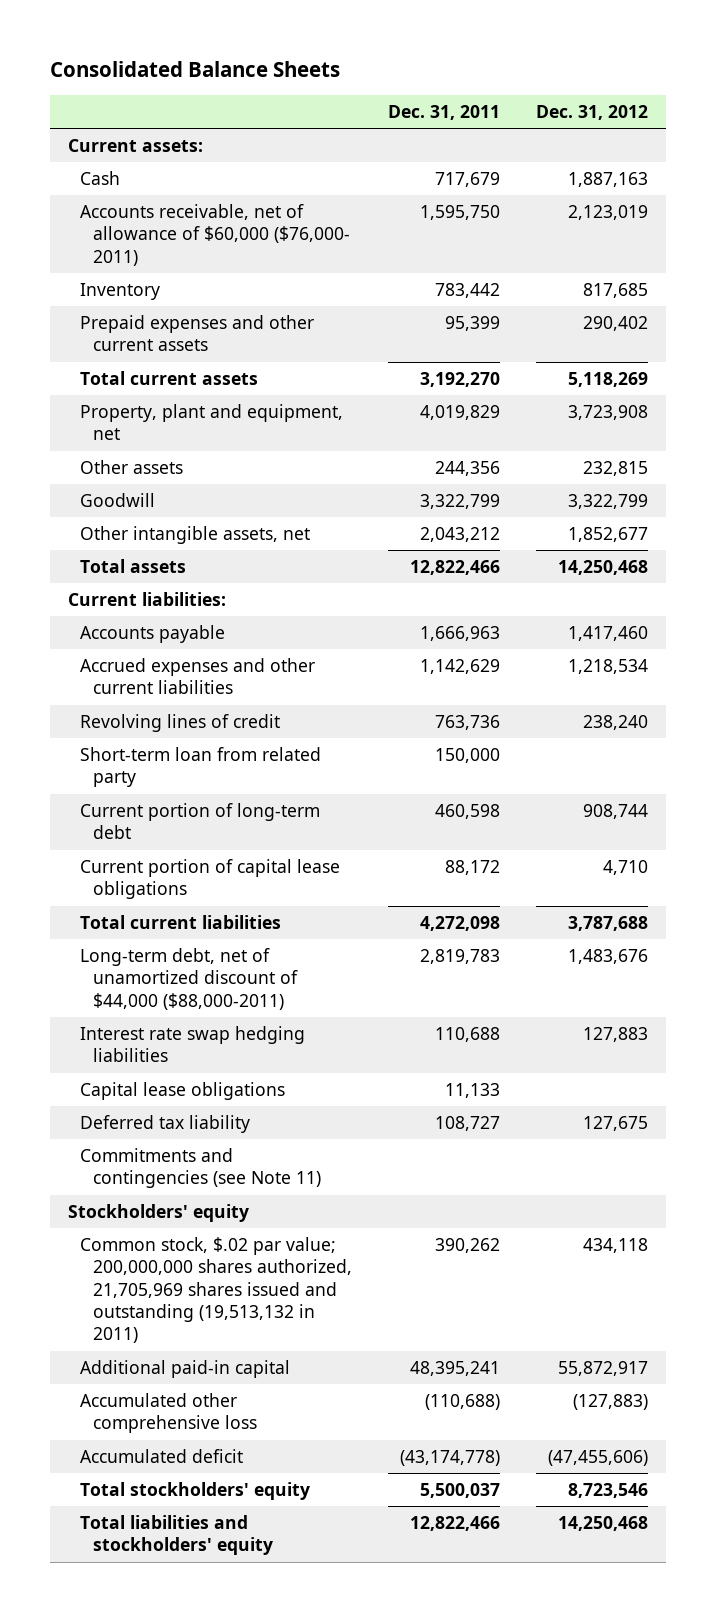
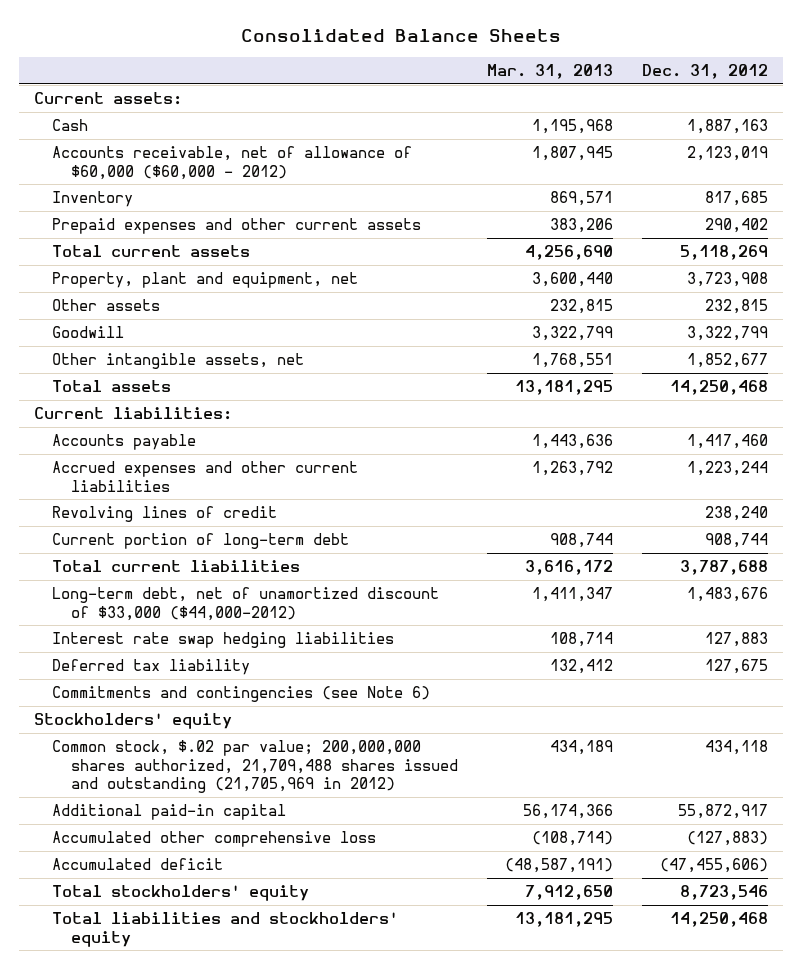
[388,104,501,120] Dec. 31, 2011 -> none
none -> [486,63,613,79] Mar. 31, 2013
[80,204,351,266] Accounts receivable, net of allowance of $60,000 ($76,000- 2011) -> [52,145,413,180] Accounts receivable, net of allowance of $60,000 ($60,000 - 2012)
[568,659,649,675] 1,218,534 -> [687,460,769,476] 1,223,244
[80,747,322,788] Short-term loan from related party -> none
[80,859,341,900] Current portion of capital lease obligations -> none
[80,948,299,1010] Long-term debt, net of unamortized discount of $44,000 ($88,000-2011) -> [52,586,440,621] Long-term debt, net of unamortized discount of $33,000 ($44,000-2012)
[80,1082,286,1101] Capital lease obligations -> none
[80,1148,322,1189] Commitments and contingencies (see Note 11) -> [52,685,431,702] Commitments and contingencies (see Note 6)
[80,1237,353,1344] Common stock, $.02 par value; 200,000,000 shares authorized, 21,705,969 shares issued and outstanding (19,513,132 in 2011) -> [52,739,458,794] Common stock, $.02 par value; 200,000,000 shares authorized, 21,709,488 shares issued and outstanding (21,705,969 in 2012)

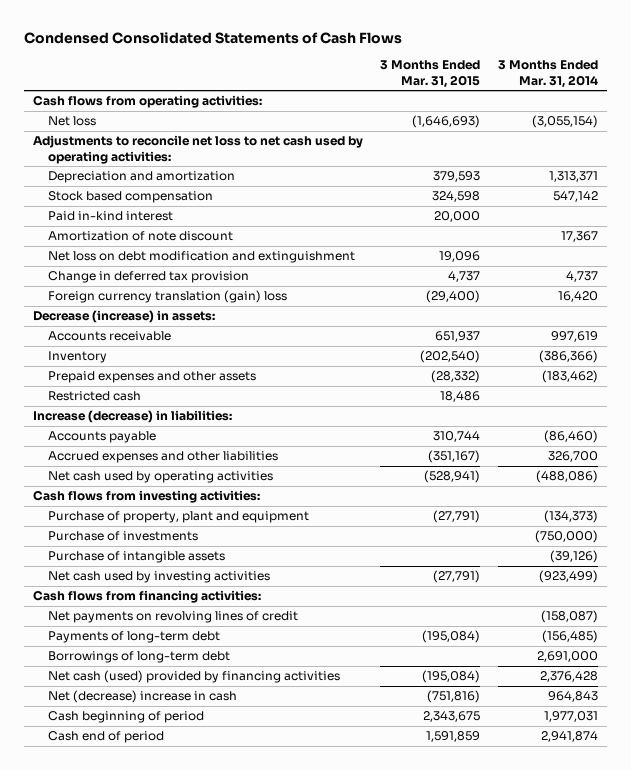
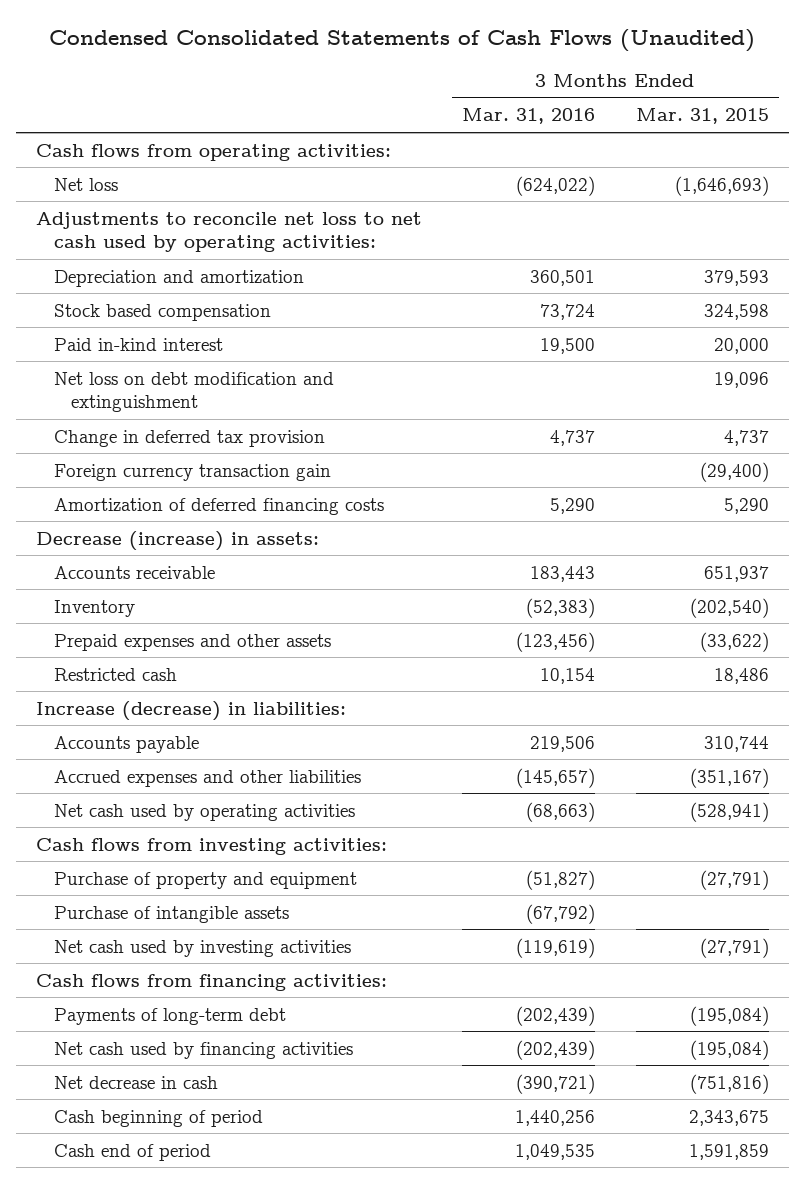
[23,31,402,44] Condensed Consolidated Statements of Cash Flows -> [49,28,756,52] Condensed Consolidated Statements of Cash Flows (Unaudited)
[498,60,599,88] 3 Months Ended Mar. 31, 2014 -> none
none -> [462,108,596,125] Mar. 31, 2016
[47,231,233,242] Amortization of note discount -> none
[47,290,287,304] Foreign currency translation (gain) loss -> [53,463,331,481] Foreign currency transaction gain
none -> [53,497,384,515] Amortization of deferred financing costs
[431,370,481,384] (28,332) -> [699,631,769,652] (33,622)
[47,531,198,542] Purchase of investments -> none
[47,511,309,524] Purchase of property, plant and equipment -> [53,871,357,889] Purchase of property and equipment
[47,611,298,624] Net payments on revolving lines of credit -> none
[47,651,230,664] Borrowings of long-term debt -> none
[47,670,340,684] Net cash (used) provided by financing activities -> [53,1041,353,1059] Net cash used by financing activities
[47,690,237,704] Net (decrease) increase in cash -> [53,1075,218,1089] Net decrease in cash

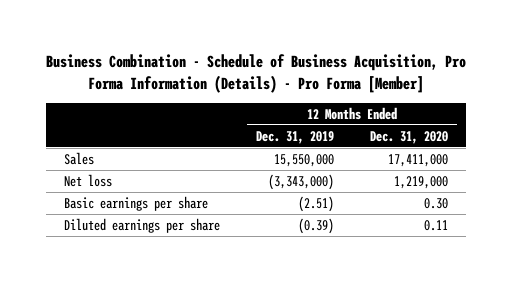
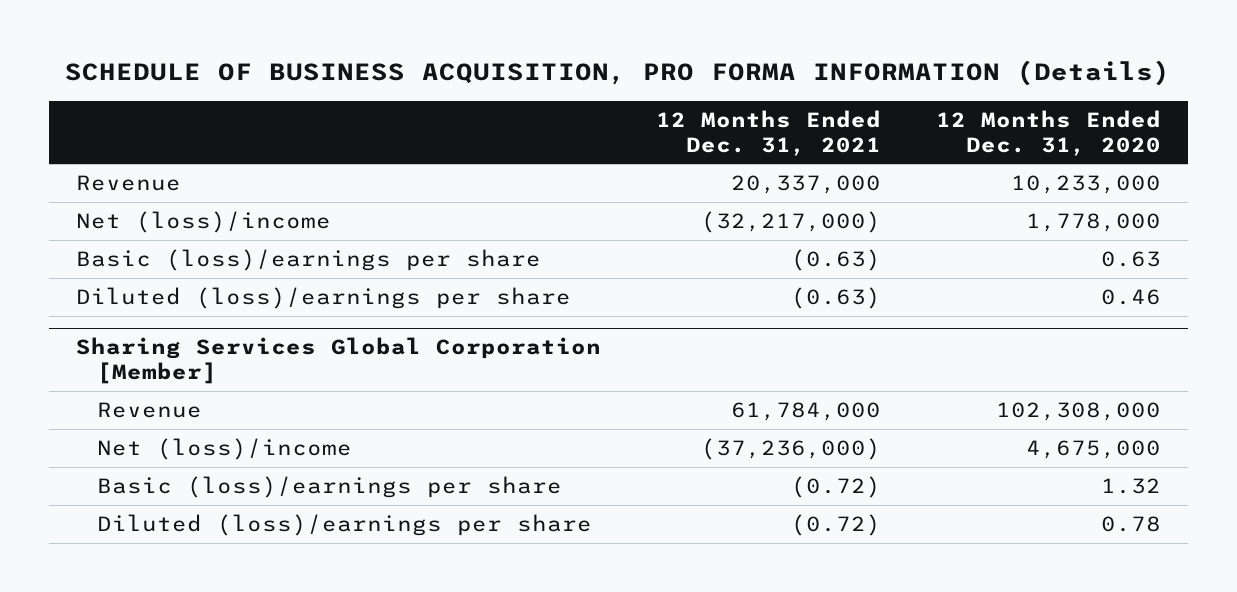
[45,54,466,94] Business Combination - Schedule of Business Acquisition, Pro Forma Information (Details) - Pro Forma [Member] -> [65,60,1171,87] SCHEDULE OF BUSINESS ACQUISITION, PRO FORMA INFORMATION (Details)
[255,130,334,144] Dec. 31, 2019 -> none
none -> [655,110,881,156] 12 Months Ended Dec. 31, 2021
[63,151,94,165] Sales -> none
none -> [75,175,181,192] Revenue
[63,173,112,187] Net loss -> [75,211,331,234] Net (loss)/income
[394,175,449,189] 1,219,000 -> [1025,213,1161,233] 1,778,000
[63,195,208,211] Basic earnings per share -> [75,249,541,272] Basic (loss)/earnings per share
[424,197,449,209] 0.30 -> [1100,251,1161,268] 0.63
[63,217,220,233] Diluted earnings per share -> [75,287,571,310] Diluted (loss)/earnings per share
[424,219,449,231] 0.11 -> [1100,289,1161,306] 0.46
none -> [75,337,601,385] Sharing Services Global Corporation [Member]
none -> [96,402,202,419] Revenue
none -> [96,438,352,461] Net (loss)/income
none -> [96,476,562,499] Basic (loss)/earnings per share
none -> [96,514,592,537] Diluted (loss)/earnings per share

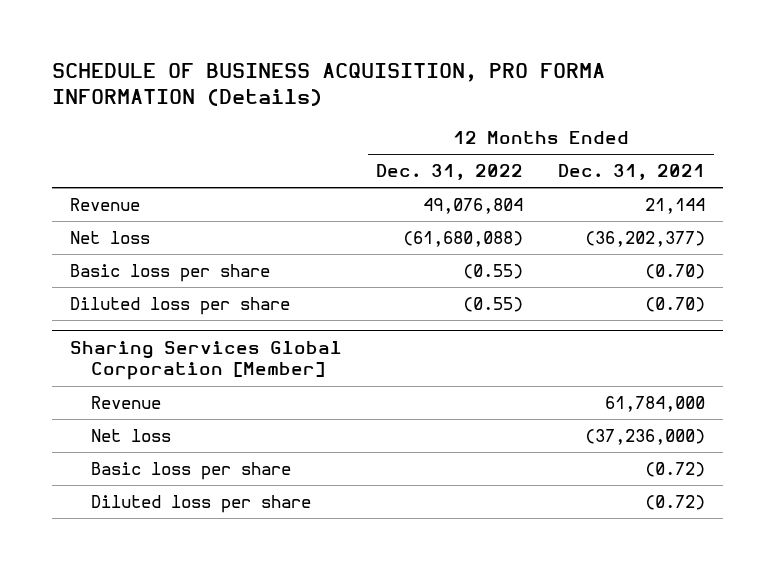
[935,110,1161,156] 12 Months Ended Dec. 31, 2020 -> none
none -> [376,164,524,181] Dec. 31, 2022
[730,175,881,195] 20,337,000 -> [645,197,706,214] 21,144
[75,211,331,234] Net (loss)/income -> [69,230,150,244] Net loss
[700,211,881,234] (32,217,000) -> [585,230,706,247] (36,202,377)
[75,249,541,272] Basic (loss)/earnings per share -> [69,263,270,282] Basic loss per share
[790,249,881,272] (0.63) -> [645,263,706,279] (0.70)
[75,287,571,310] Diluted (loss)/earnings per share -> [69,296,290,315] Diluted loss per share
[790,287,881,310] (0.63) -> [645,296,706,312] (0.70)
[96,438,352,461] Net (loss)/income -> [90,428,171,442] Net loss
[96,476,562,499] Basic (loss)/earnings per share -> [90,461,291,480] Basic loss per share
[96,514,592,537] Diluted (loss)/earnings per share -> [90,494,311,513] Diluted loss per share

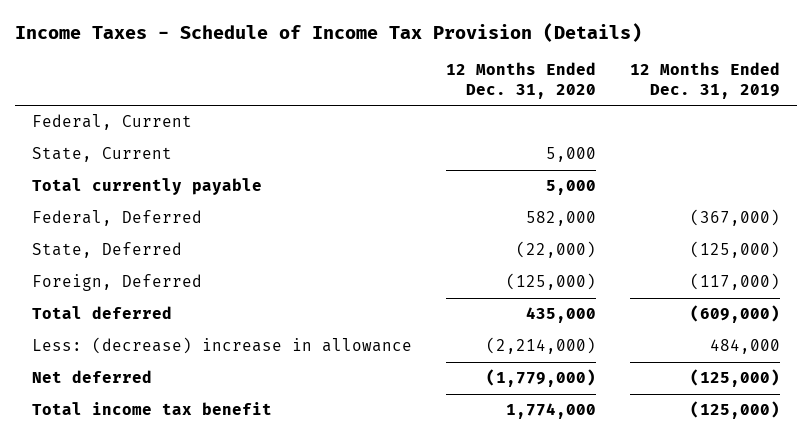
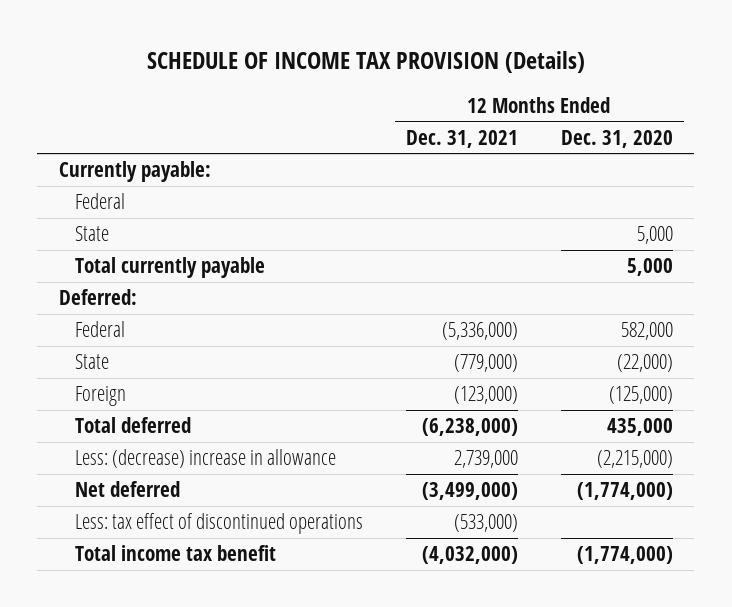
[14,22,642,42] Income Taxes - Schedule of Income Tax Provision (Details) -> [146,51,585,74] SCHEDULE OF INCOME TAX PROVISION (Details)
[630,62,781,99] 12 Months Ended Dec. 31, 2019 -> none
none -> [405,129,518,148] Dec. 31, 2021
none -> [59,161,212,183] Currently payable:
[31,114,192,131] Federal, Current -> [74,193,125,210] Federal
[31,147,172,163] State, Current -> [74,226,109,242] State
none -> [59,289,138,306] Deferred:
[31,210,202,227] Federal, Deferred -> [74,321,125,338] Federal
[31,242,182,259] State, Deferred -> [74,354,109,370] State
[31,274,202,292] Foreign, Deferred -> [74,386,126,407] Foreign
[485,337,596,355] (2,214,000) -> [596,450,673,469] (2,215,000)
[485,369,596,388] (1,779,000) -> [576,482,673,501] (1,774,000)
none -> [74,513,363,535] Less: tax effect of discontinued operations
[505,403,596,420] 1,774,000 -> [576,546,673,565] (1,774,000)

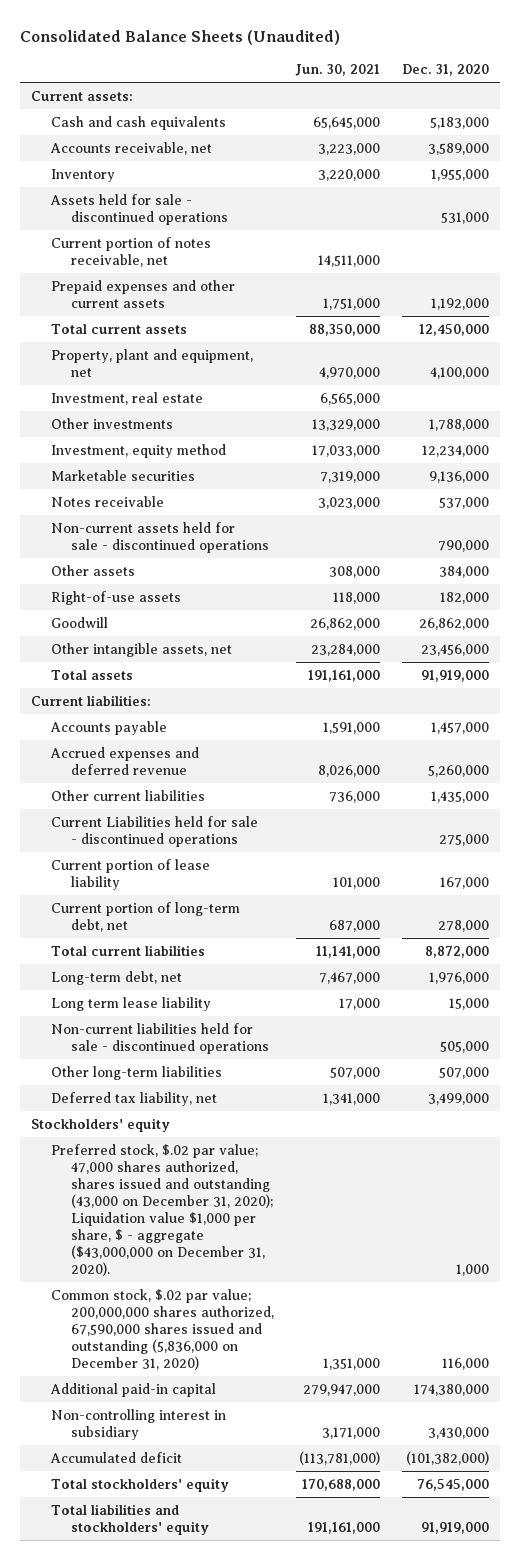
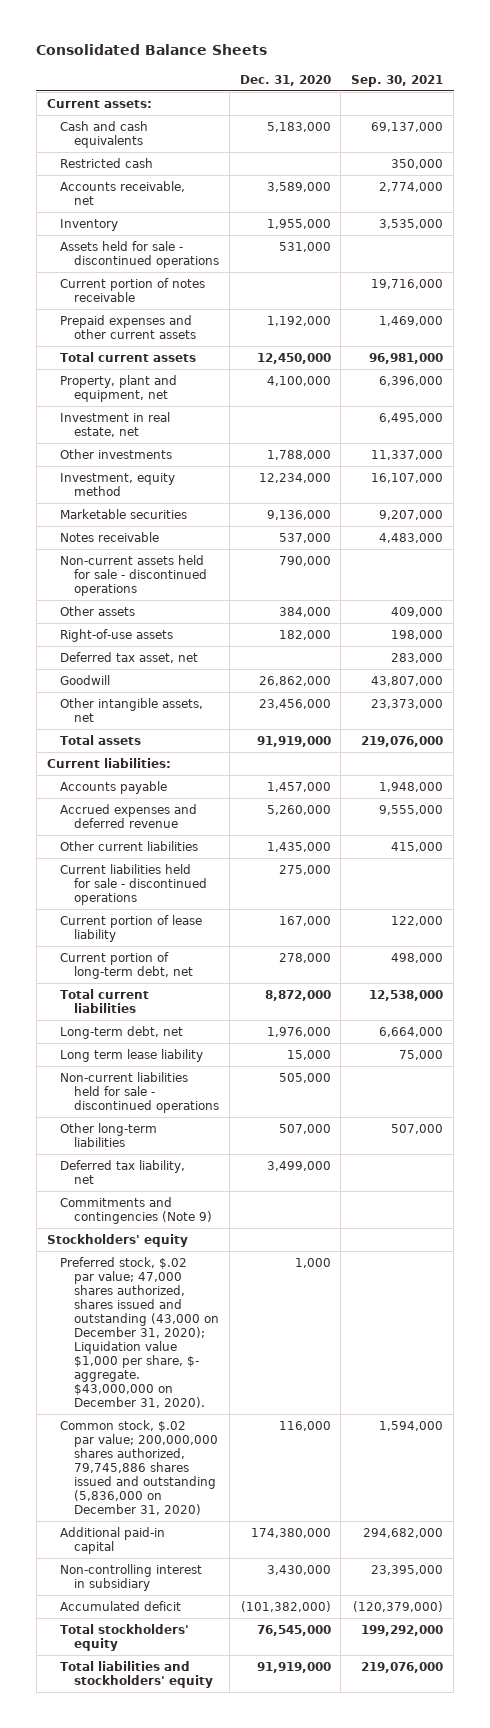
[20,30,341,46] Consolidated Balance Sheets (Unaudited) -> [36,44,268,56] Consolidated Balance Sheets
[294,63,380,76] Jun. 30, 2021 -> none
none -> [351,74,444,87] Sep. 30, 2021
none -> [60,158,154,169] Restricted cash
[50,236,211,267] Current portion of notes receivable, net -> [60,278,206,303] Current portion of notes receivable
[50,391,203,405] Investment, real estate -> [60,412,171,438] Investment in real estate, net
none -> [60,652,199,664] Deferred tax asset, net
[50,815,258,847] Current Liabilities held for sale - discontinued operations -> [60,864,207,906] Current liabilities held for sale - discontinued operations
none -> [60,1197,212,1225] Commitments and contingencies (Note 9)
[50,1143,273,1277] Preferred stock, $.02 par value; 47,000 shares authorized, shares issued and outstanding (43,000 on December 31, 2020); Liquidation value $1,000 per share, $ - aggregate ($43,000,000 on December 31, 2020). -> [60,1257,219,1409] Preferred stock, $.02 par value; 47,000 shares authorized, shares issued and outstanding (43,000 on December 31, 2020); Liquidation value $1,000 per share, $- aggregate. $43,000,000 on December 31, 2020).
[50,1288,274,1370] Common stock, $.02 par value; 200,000,000 shares authorized, 67,590,000 shares issued and outstanding (5,836,000 on December 31, 2020) -> [60,1420,218,1516] Common stock, $.02 par value; 200,000,000 shares authorized, 79,745,886 shares issued and outstanding (5,836,000 on December 31, 2020)

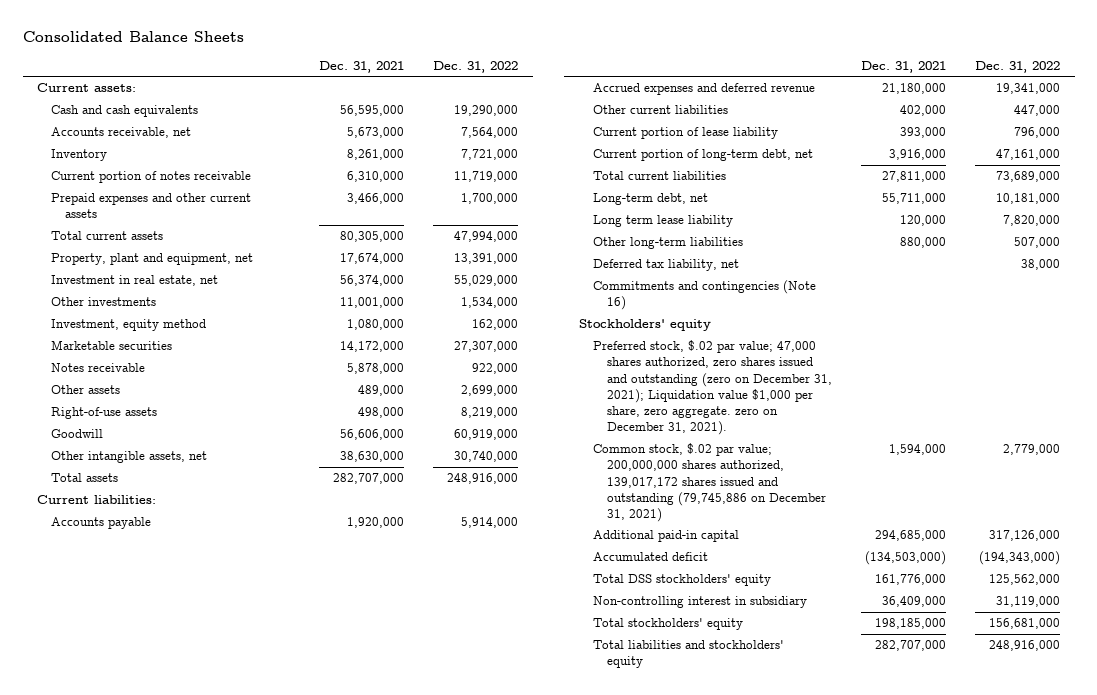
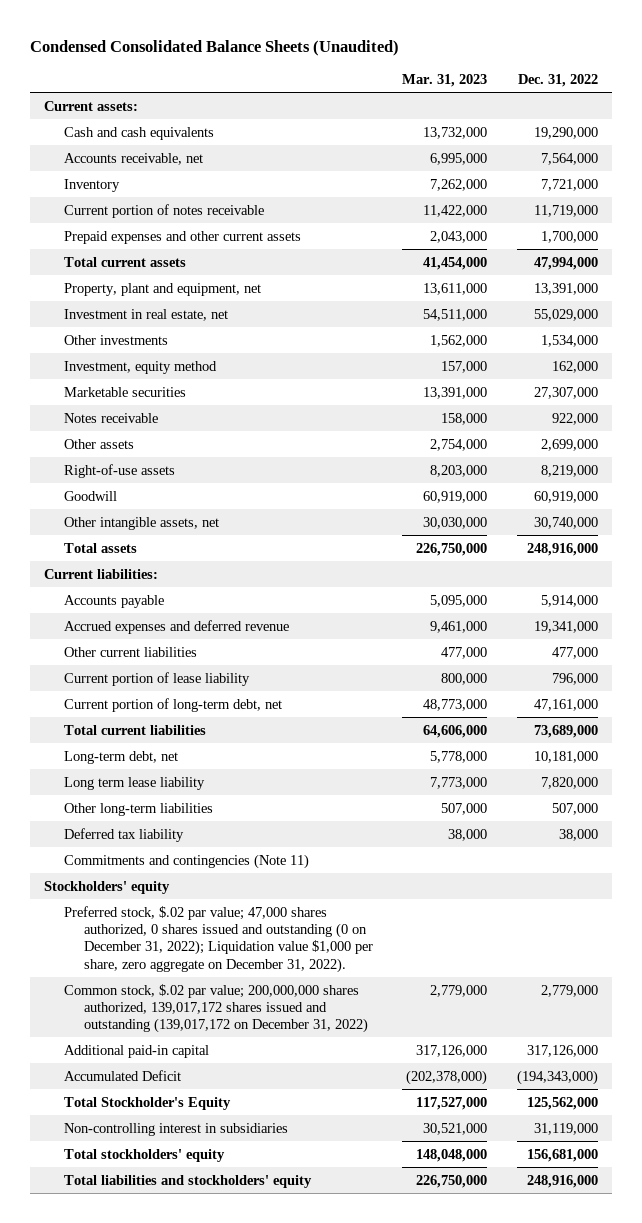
[22,30,244,42] Consolidated Balance Sheets -> [29,40,399,57] Condensed Consolidated Balance Sheets (Unaudited)
[319,60,405,73] Dec. 31, 2021 -> none
none -> [402,74,488,88] Mar. 31, 2023
[1013,105,1060,117] 447,000 -> [551,646,598,659] 477,000
[592,259,739,272] Deferred tax liability, net -> [64,827,185,842] Deferred tax liability
[592,280,816,311] Commitments and contingencies (Note 16) -> [64,853,310,869] Commitments and contingencies (Note 11)
[592,340,832,435] Preferred stock, $.02 par value; 47,000 shares authorized, zero shares issued and outstanding (zero on December 31, 2021); Liquidation value $1,000 per share, zero aggregate. zero on December 31, 2021). -> [64,905,373,973] Preferred stock, $.02 par value; 47,000 shares authorized, 0 shares issued and outstanding (0 on December 31, 2022); Liquidation value $1,000 per share, zero aggregate on December 31, 2022).
[592,443,826,522] Common stock, $.02 par value; 200,000,000 shares authorized, 139,017,172 shares issued and outstanding (79,745,886 on December 31, 2021) -> [64,983,368,1034] Common stock, $.02 par value; 200,000,000 shares authorized, 139,017,172 shares issued and outstanding (139,017,172 on December 31, 2022)
[592,552,708,562] Accumulated deficit -> [64,1069,182,1081] Accumulated Deficit
[592,574,771,587] Total DSS stockholders' equity -> [64,1096,232,1110] Total Stockholder's Equity
[592,596,807,609] Non-controlling interest in subsidiary -> [64,1122,289,1136] Non-controlling interest in subsidiaries

